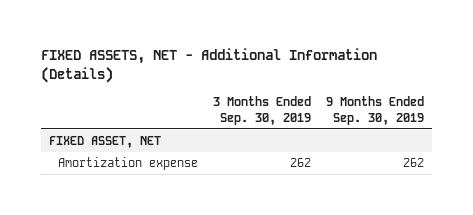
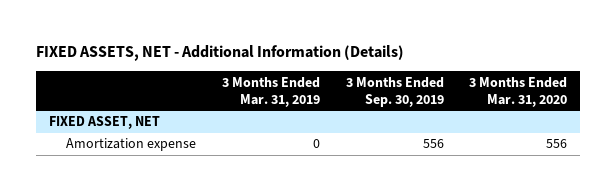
[326,96,425,125] 9 Months Ended Sep. 30, 2019 -> none
none -> [221,76,320,108] 3 Months Ended Mar. 31, 2019
none -> [469,76,568,108] 3 Months Ended Mar. 31, 2020
[290,158,312,168] 262 -> [422,139,444,149] 556

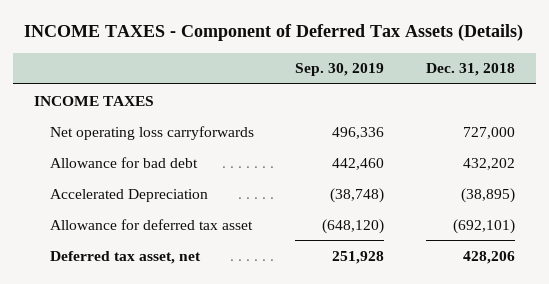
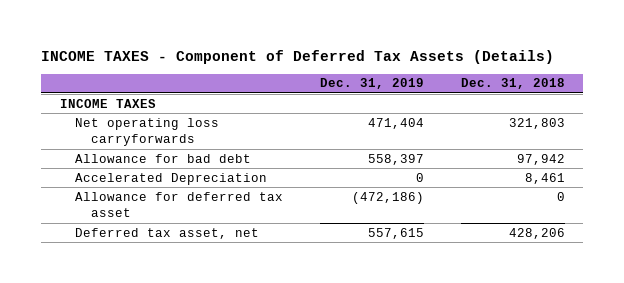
[295,63,385,77] Sep. 30, 2019 -> none
none -> [319,78,424,90] Dec. 31, 2019
[463,126,516,139] 727,000 -> [508,117,565,129] 321,803
[463,157,516,170] 432,202 -> [516,153,565,165] 97,942
[461,187,516,203] (38,895) -> [524,172,565,184] 8,461
[453,218,516,234] (692,101) -> [556,191,565,201] 0

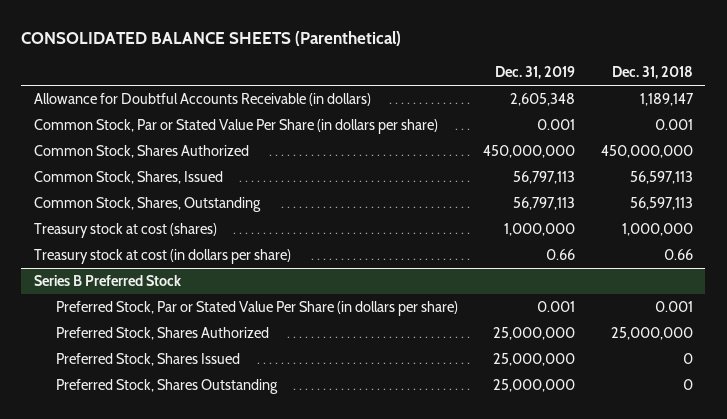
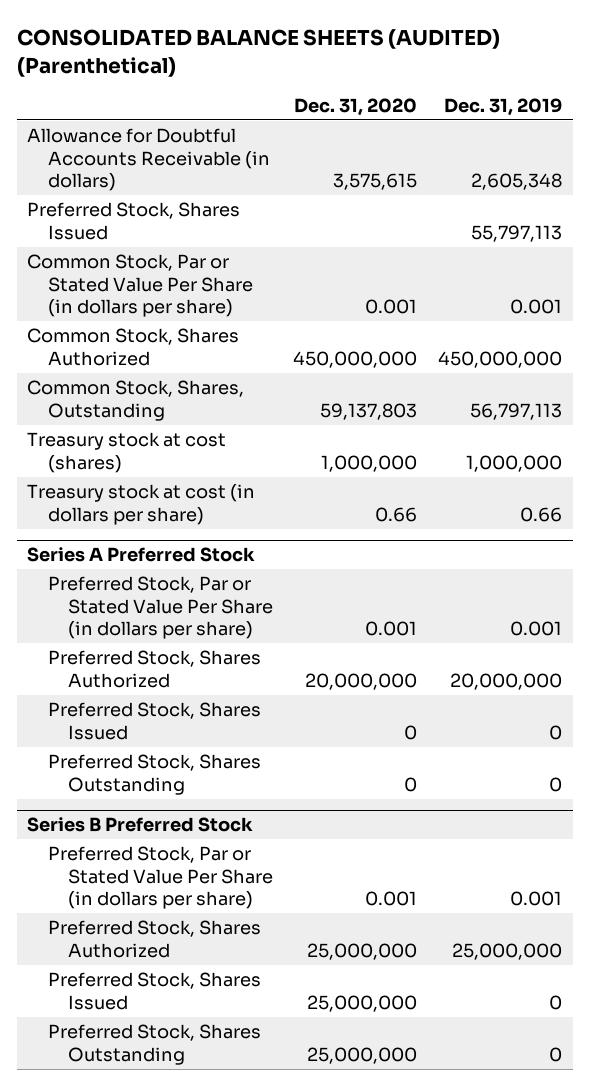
[21,31,402,47] CONSOLIDATED BALANCE SHEETS (Parenthetical) -> [17,28,501,77] CONSOLIDATED BALANCE SHEETS (AUDITED) (Parenthetical)
[611,66,693,80] Dec. 31, 2018 -> none
none -> [294,97,418,116] Dec. 31, 2020
none -> [27,202,241,240] Preferred Stock, Shares Issued
[34,171,224,185] Common Stock, Shares, Issued -> none
none -> [27,547,256,563] Series A Preferred Stock
none -> [47,576,273,640] Preferred Stock, Par or Stated Value Per Share (in dollars per share)
none -> [47,650,261,688] Preferred Stock, Shares Authorized
none -> [47,702,261,740] Preferred Stock, Shares Issued
none -> [47,754,261,795] Preferred Stock, Shares Outstanding
[493,353,576,367] 25,000,000 -> [549,994,563,1010] 0
[493,379,576,393] 25,000,000 -> [549,1046,563,1062] 0

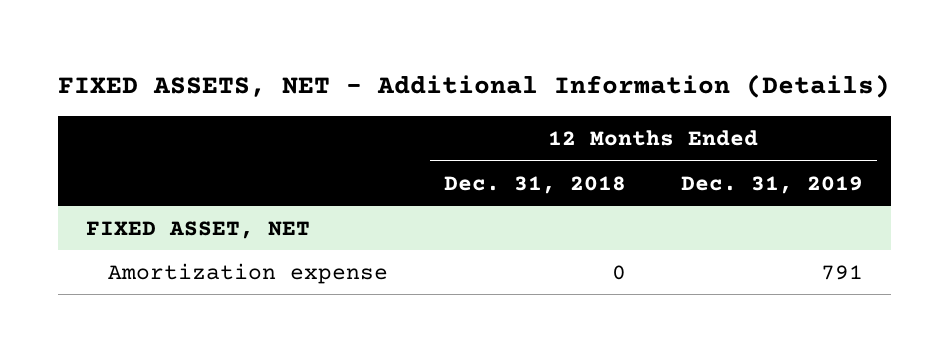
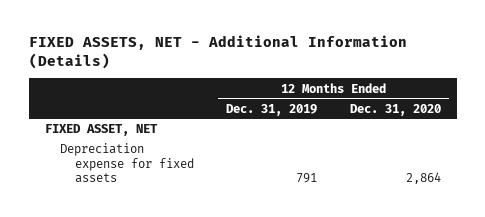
[443,175,626,194] Dec. 31, 2018 -> none
none -> [349,103,441,116] Dec. 31, 2020
[108,262,389,284] Amortization expense -> [59,143,195,183] Depreciation expense for fixed assets

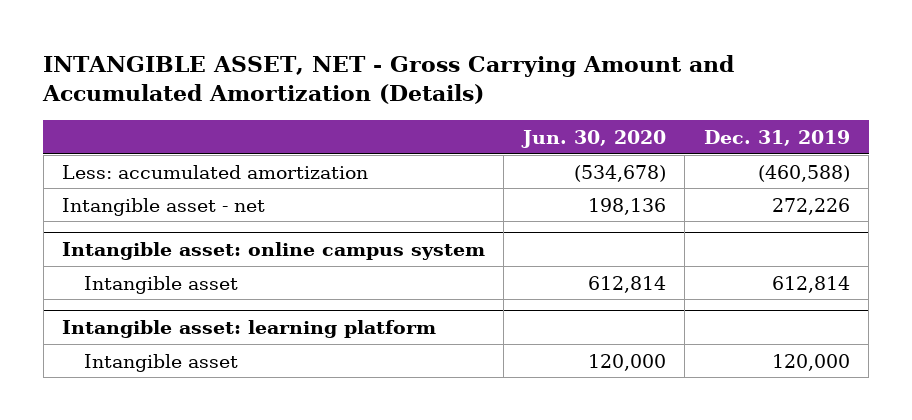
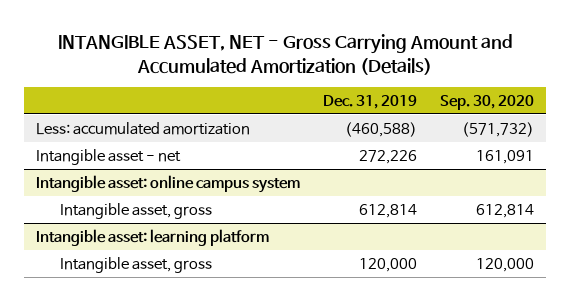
[520,129,666,148] Jun. 30, 2020 -> none
none -> [440,94,535,110] Sep. 30, 2020
[83,275,238,294] Intangible asset -> [59,202,212,219] Intangible asset, gross
[83,353,238,372] Intangible asset -> [59,256,212,273] Intangible asset, gross

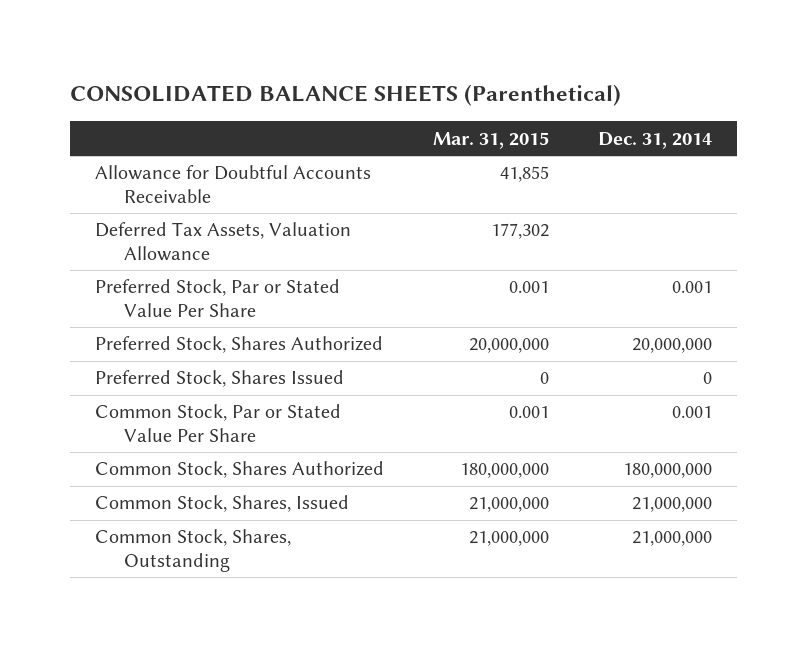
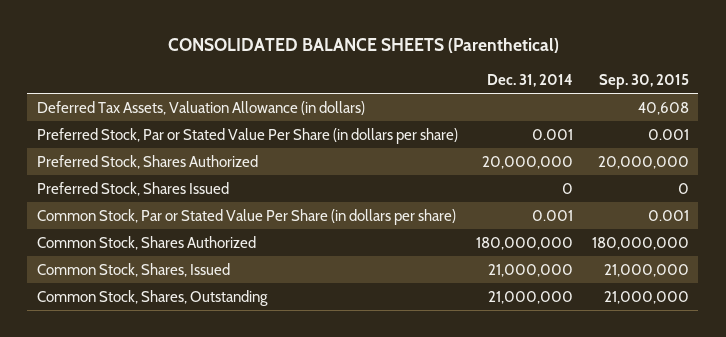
[432,131,549,149] Mar. 31, 2015 -> none
none -> [598,73,689,89] Sep. 30, 2015
[94,165,371,204] Allowance for Doubtful Accounts Receivable -> none
[94,222,351,262] Deferred Tax Assets, Valuation Allowance -> [36,100,365,115] Deferred Tax Assets, Valuation Allowance (in dollars)
[94,279,340,318] Preferred Stock, Par or Stated Value Per Share -> [36,127,458,144] Preferred Stock, Par or Stated Value Per Share (in dollars per share)
[94,404,341,443] Common Stock, Par or Stated Value Per Share -> [36,208,456,225] Common Stock, Par or Stated Value Per Share (in dollars per share)

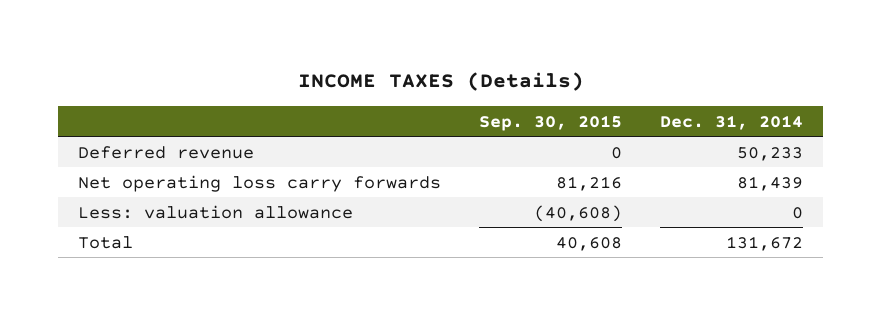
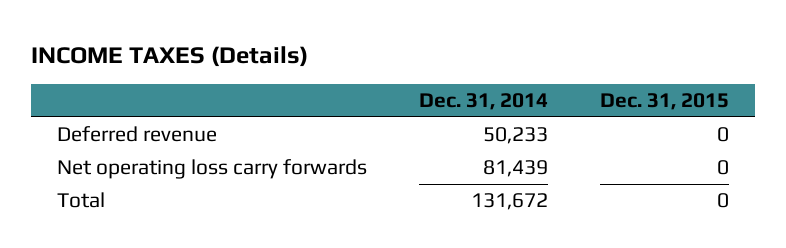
[479,114,623,131] Sep. 30, 2015 -> none
none -> [600,93,730,111] Dec. 31, 2015
[77,204,353,219] Less: valuation allowance -> none

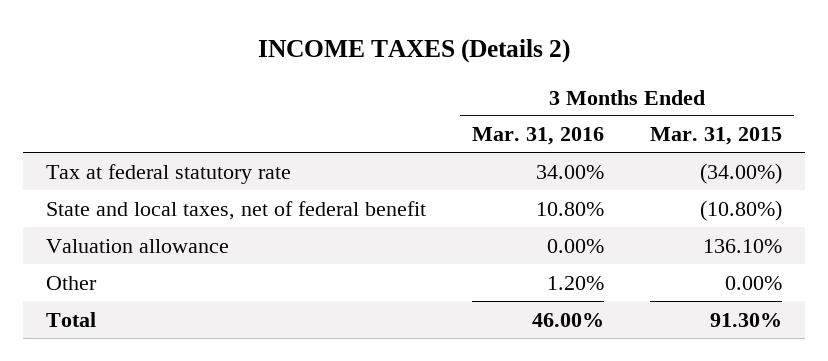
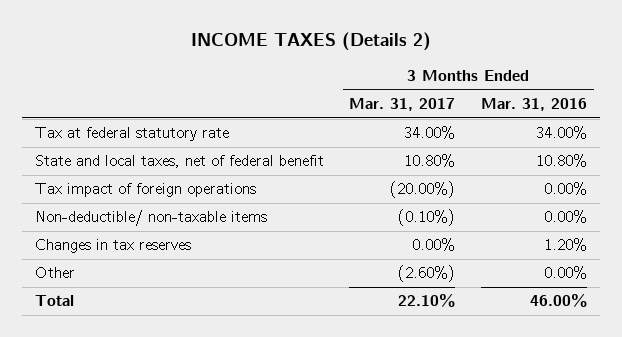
[650,127,783,146] Mar. 31, 2015 -> none
none -> [349,98,456,112] Mar. 31, 2017
[45,238,229,253] Valuation allowance -> none
none -> [34,183,256,198] Tax impact of foreign operations
none -> [34,210,267,227] Non-deductible/ non-taxable items
none -> [34,239,191,254] Changes in tax reserves
[546,275,604,290] 1.20% -> [544,266,588,280] 0.00%

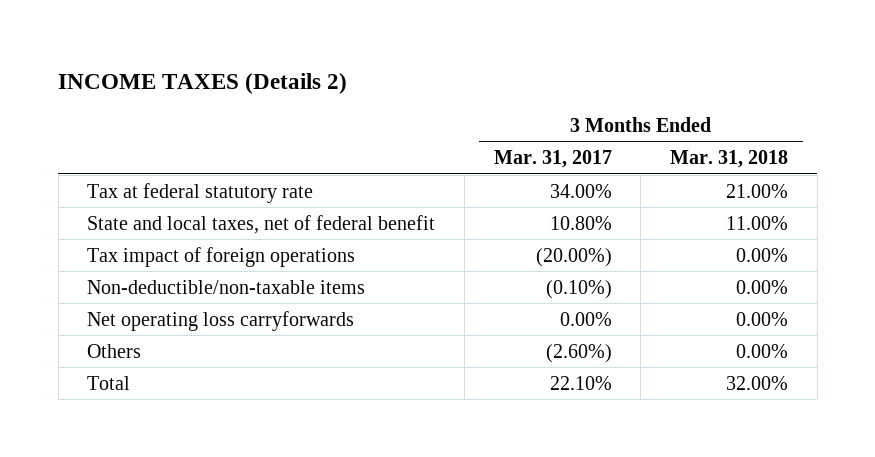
[481,98,588,112] Mar. 31, 2016 -> none
none -> [670,150,789,169] Mar. 31, 2018
[34,239,191,254] Changes in tax reserves -> none
[34,210,267,227] Non-deductible/ non-taxable items -> [87,279,366,294] Non-deductible/non-taxable items
none -> [87,310,355,331] Net operating loss carryforwards
[34,267,75,279] Other -> [87,343,142,358] Others

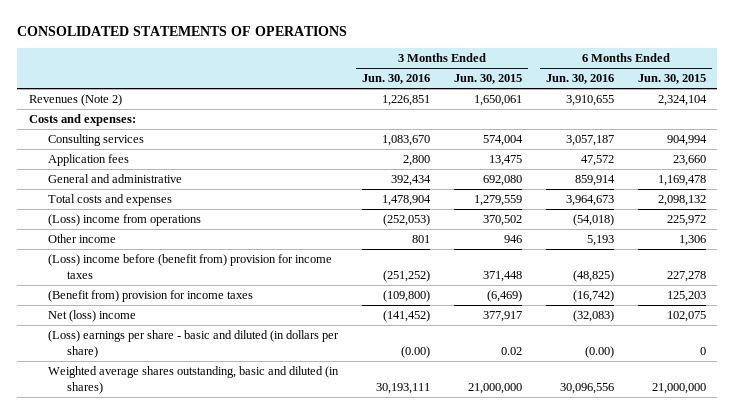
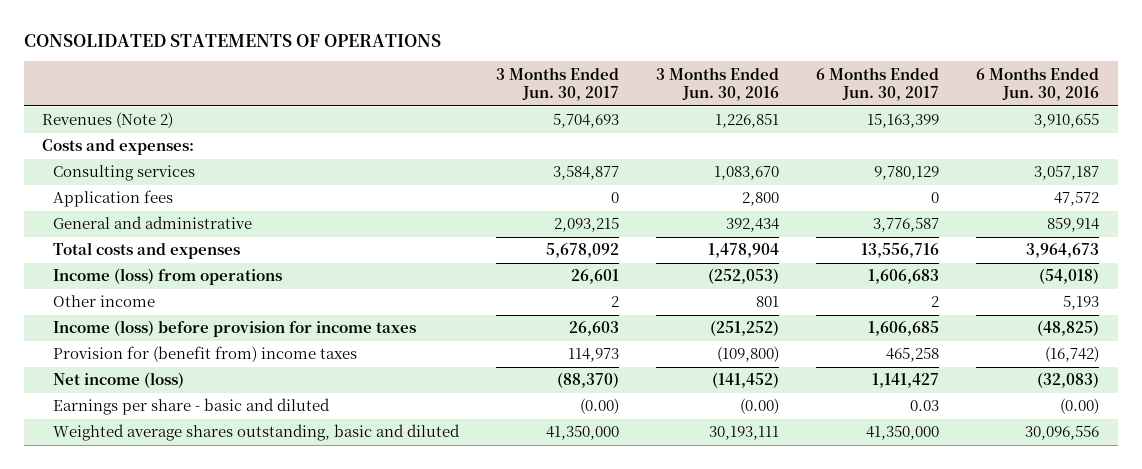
[453,74,522,85] Jun. 30, 2015 -> none
[637,74,706,85] Jun. 30, 2015 -> none
none -> [495,66,619,101] 3 Months Ended Jun. 30, 2017
none -> [816,66,940,101] 6 Months Ended Jun. 30, 2017
[47,214,201,227] (Loss) income from operations -> [52,268,282,286] Income (loss) from operations
[47,254,332,279] (Loss) income before (benefit from) provision for income taxes -> [52,320,416,338] Income (loss) before provision for income taxes
[47,290,253,303] (Benefit from) provision for income taxes -> [52,346,357,363] Provision for (benefit from) income taxes
[47,310,136,323] Net (loss) income -> [52,372,184,389] Net income (loss)
[47,330,339,358] (Loss) earnings per share - basic and diluted (in dollars per share) -> [52,398,330,416] Earnings per share - basic and diluted
[47,366,339,394] Weighted average shares outstanding, basic and diluted (in shares) -> [52,424,460,442] Weighted average shares outstanding, basic and diluted

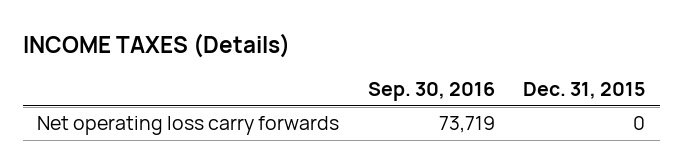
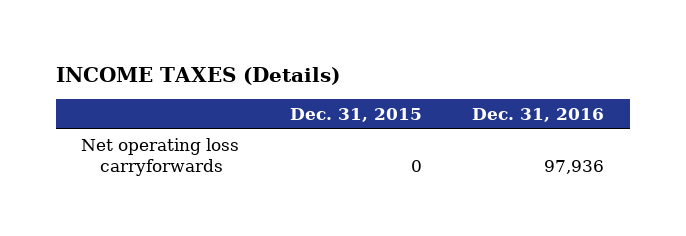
[367,82,495,102] Sep. 30, 2016 -> none
none -> [472,108,605,123] Dec. 31, 2016
[37,116,340,136] Net operating loss carry forwards -> [81,137,240,176] Net operating loss carryforwards

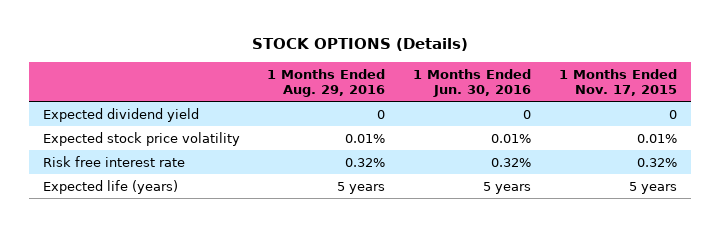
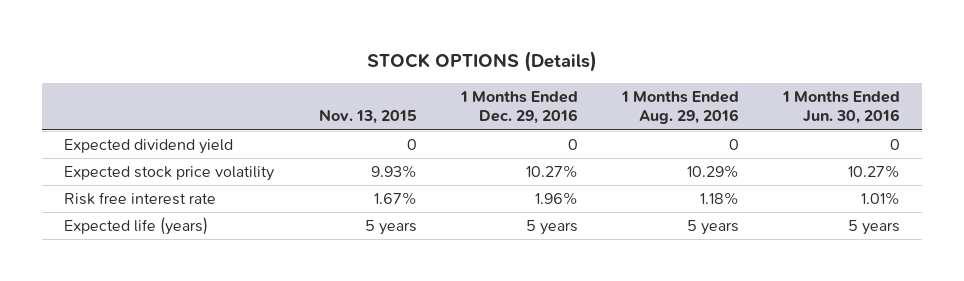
[558,68,677,97] 1 Months Ended Nov. 17, 2015 -> none
none -> [318,109,417,125] Nov. 13, 2015
none -> [459,91,578,125] 1 Months Ended Dec. 29, 2016
[345,133,386,143] 0.01% -> [686,165,739,179] 10.29%
[491,133,532,143] 0.01% -> [847,165,900,179] 10.27%
[345,157,386,167] 0.32% -> [699,192,739,206] 1.18%
[491,157,532,167] 0.32% -> [860,192,900,206] 1.01%

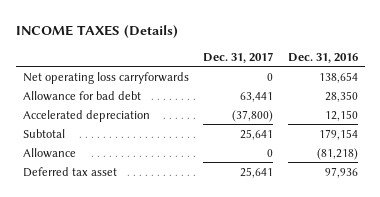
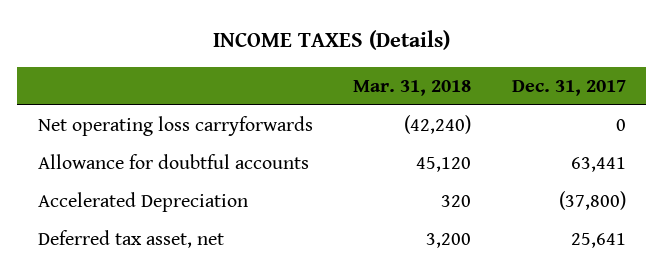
[287,52,358,63] Dec. 31, 2016 -> none
none -> [353,79,472,96] Mar. 31, 2018
[22,128,65,138] Subtotal -> none
[22,147,76,158] Allowance -> none
[22,90,141,101] Allowance for bad debt -> [37,153,309,169] Allowance for doubtful accounts
[22,109,150,122] Accelerated depreciation -> [37,191,248,212] Accelerated Depreciation
[22,166,117,177] Deferred tax asset -> [37,229,224,248] Deferred tax asset, net

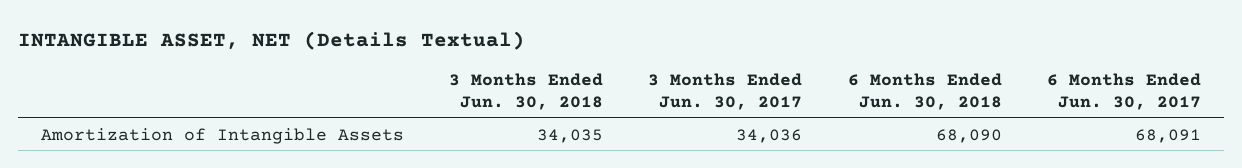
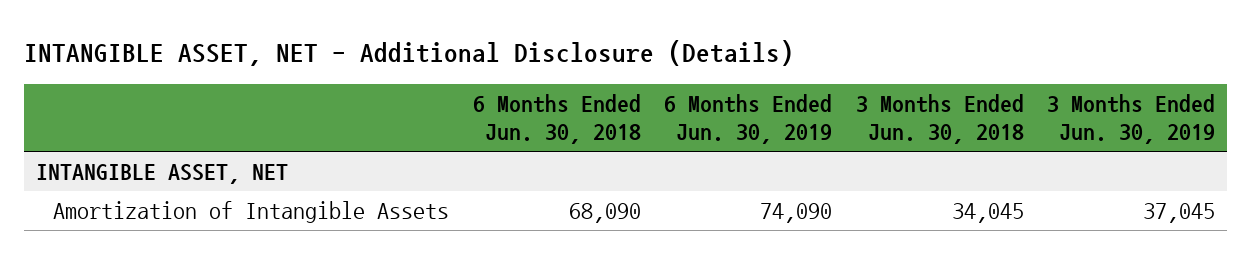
[17,31,525,51] INTANGIBLE ASSET, NET (Details Textual) -> [24,39,795,66] INTANGIBLE ASSET, NET - Additional Disclosure (Details)
[648,73,803,111] 3 Months Ended Jun. 30, 2017 -> none
[1047,73,1202,111] 6 Months Ended Jun. 30, 2017 -> none
none -> [664,94,833,145] 6 Months Ended Jun. 30, 2019
none -> [1047,94,1216,145] 3 Months Ended Jun. 30, 2019
none -> [36,164,289,185] INTANGIBLE ASSET, NET
[537,128,604,143] 34,035 -> [951,203,1024,224] 34,045

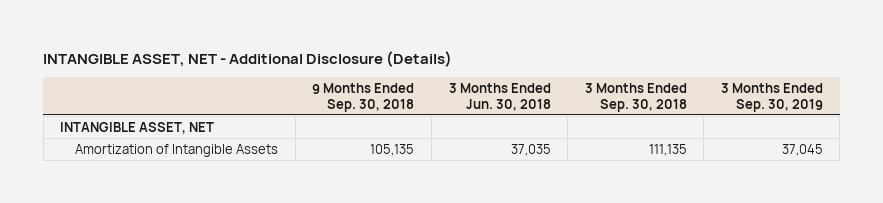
[472,94,641,145] 6 Months Ended Jun. 30, 2018 -> none
[664,94,833,145] 6 Months Ended Jun. 30, 2019 -> none
[1047,94,1216,145] 3 Months Ended Jun. 30, 2019 -> none
none -> [312,82,415,112] 9 Months Ended Sep. 30, 2018
none -> [584,82,687,112] 3 Months Ended Sep. 30, 2018
none -> [720,82,823,112] 3 Months Ended Sep. 30, 2019
[951,203,1024,224] 34,045 -> [510,143,551,156] 37,035

